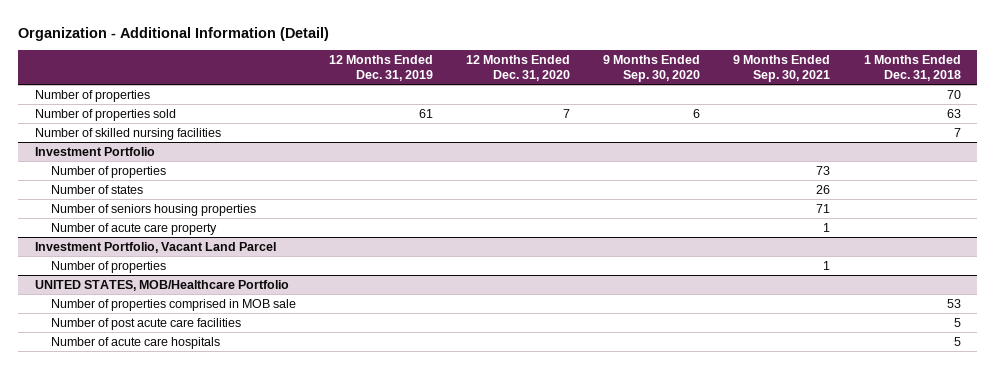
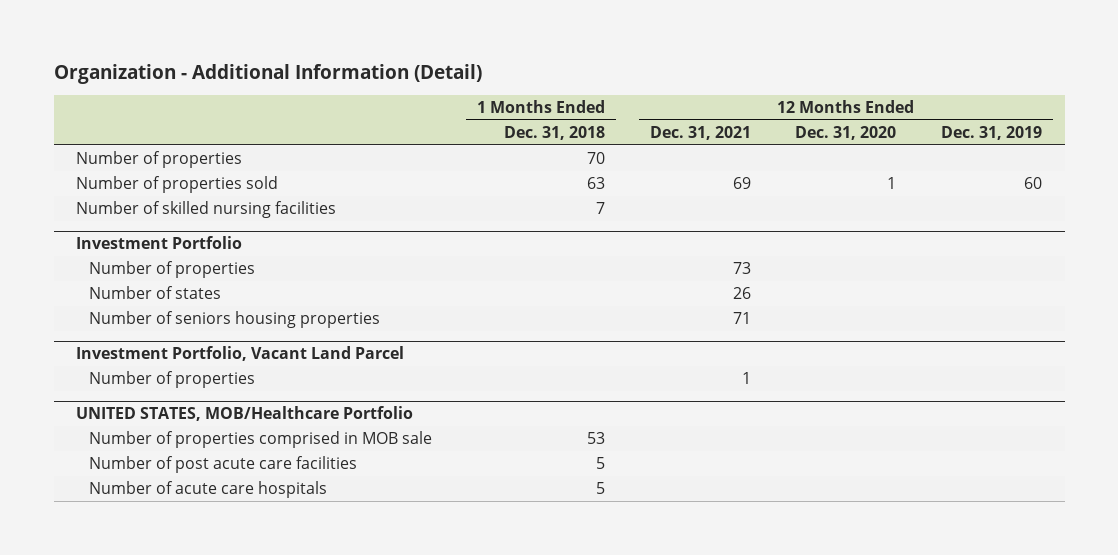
[603,54,701,83] 9 Months Ended Sep. 30, 2020 -> none
[733,54,831,83] 9 Months Ended Sep. 30, 2021 -> none
none -> [649,126,751,141] Dec. 31, 2021
[418,108,433,118] 61 -> [1024,177,1043,190] 60
[563,108,571,118] 7 -> [887,177,897,190] 1
[50,222,217,235] Number of acute care property -> none

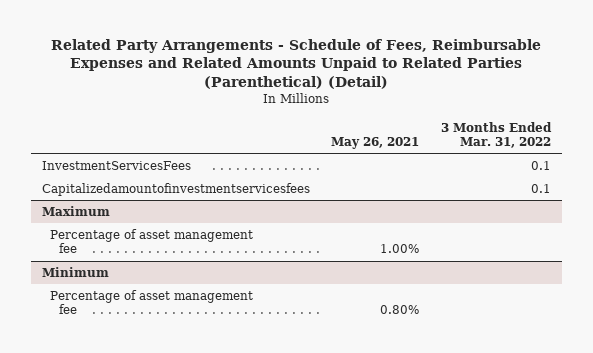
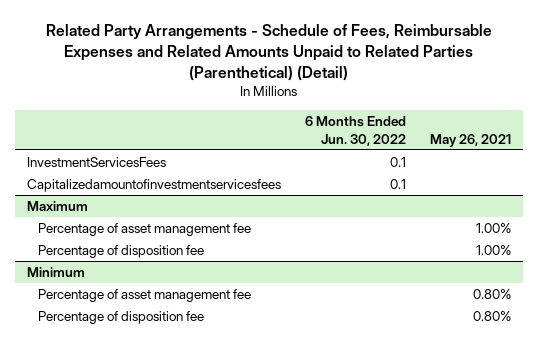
[440,121,552,148] 3 Months Ended Mar. 31, 2022 -> none
none -> [305,116,407,146] 6 Months Ended Jun. 30, 2022
none -> [37,245,204,259] Percentage of disposition fee
none -> [37,311,204,325] Percentage of disposition fee

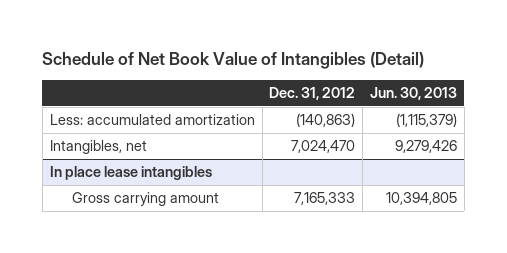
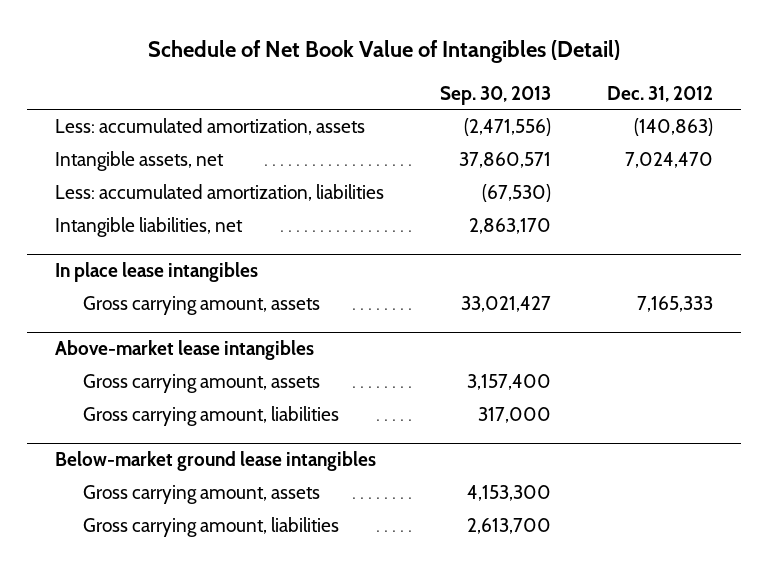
[369,87,457,101] Jun. 30, 2013 -> none
none -> [440,85,552,105] Sep. 30, 2013
[49,114,255,126] Less: accumulated amortization -> [55,118,366,136] Less: accumulated amortization, assets
[49,140,147,155] Intangibles, net -> [55,151,225,172] Intangible assets, net
none -> [55,184,385,202] Less: accumulated amortization, liabilities
none -> [55,217,244,238] Intangible liabilities, net
[72,192,220,207] Gross carrying amount -> [83,296,321,316] Gross carrying amount, assets
none -> [55,340,315,361] Above-market lease intangibles
none -> [83,374,321,394] Gross carrying amount, assets
none -> [83,406,340,427] Gross carrying amount, liabilities
none -> [55,451,377,472] Below-market ground lease intangibles
none -> [83,485,321,505] Gross carrying amount, assets
none -> [83,517,340,538] Gross carrying amount, liabilities

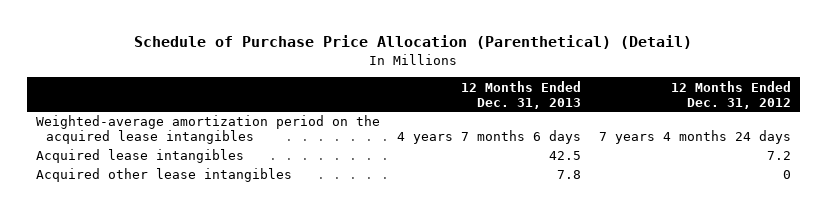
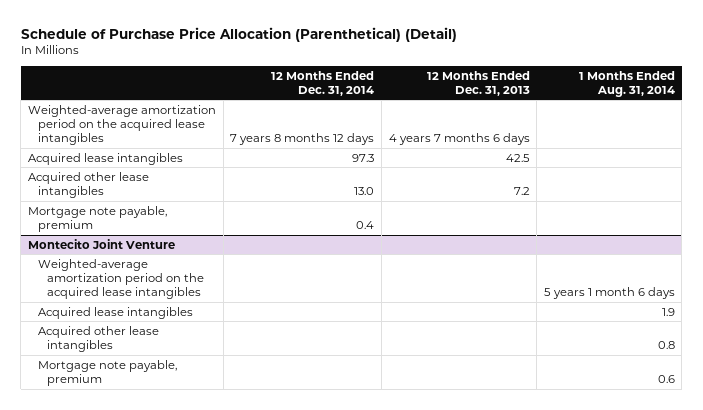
[670,80,791,109] 12 Months Ended Dec. 31, 2012 -> none
none -> [271,70,375,96] 12 Months Ended Dec. 31, 2014
none -> [578,70,675,97] 1 Months Ended Aug. 31, 2014
[557,170,582,180] 7.8 -> [513,186,530,195] 7.2
none -> [27,205,167,232] Mortgage note payable, premium
none -> [27,238,175,249] Montecito Joint Venture
none -> [37,258,205,299] Weighted-average amortization period on the acquired lease intangibles
none -> [37,306,193,319] Acquired lease intangibles
none -> [37,325,159,352] Acquired other lease intangibles
none -> [37,359,177,386] Mortgage note payable, premium

